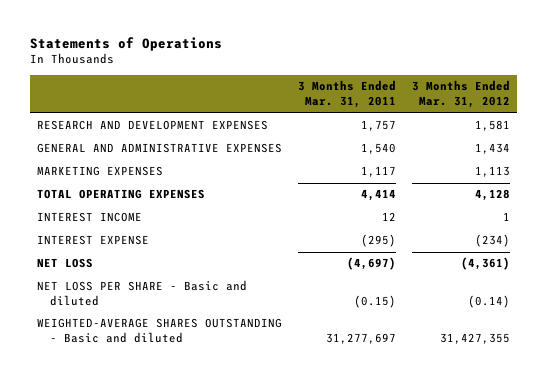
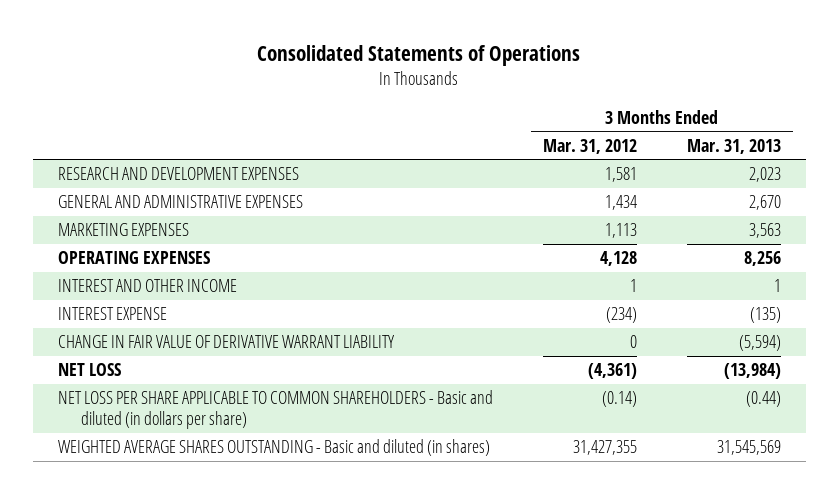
[29,36,222,51] Statements of Operations -> [257,45,581,67] Consolidated Statements of Operations
[297,80,396,109] 3 Months Ended Mar. 31, 2011 -> none
none -> [686,138,781,154] Mar. 31, 2013
[37,189,206,200] TOTAL OPERATING EXPENSES -> [58,251,211,265] OPERATING EXPENSES
[37,212,143,223] INTEREST INCOME -> [58,279,238,293] INTEREST AND OTHER INCOME
none -> [58,335,396,349] CHANGE IN FAIR VALUE OF DERIVATIVE WARRANT LIABILITY
[37,280,248,307] NET LOSS PER SHARE - Basic and diluted -> [58,390,494,430] NET LOSS PER SHARE APPLICABLE TO COMMON SHAREHOLDERS - Basic and diluted (in dollars per share)
[37,318,283,344] WEIGHTED-AVERAGE SHARES OUTSTANDING - Basic and diluted -> [58,439,491,457] WEIGHTED AVERAGE SHARES OUTSTANDING - Basic and diluted (in shares)

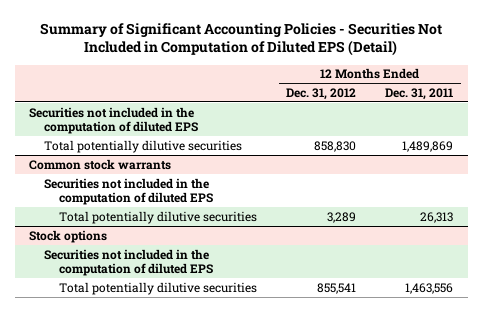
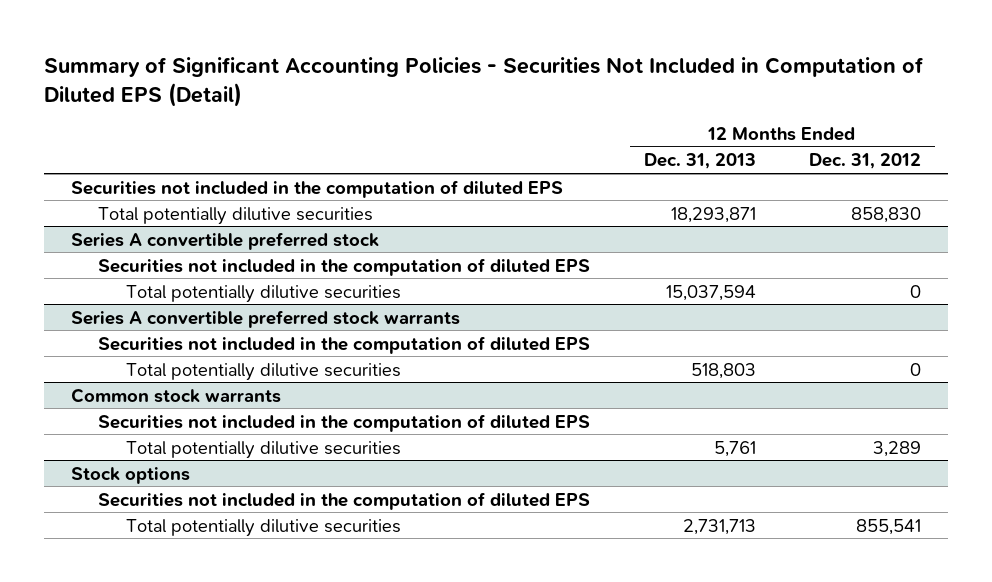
[385,87,454,100] Dec. 31, 2011 -> none
none -> [643,153,756,170] Dec. 31, 2013
none -> [70,231,379,250] Series A convertible preferred stock
none -> [98,257,591,276] Securities not included in the computation of diluted EPS
none -> [125,284,401,303] Total potentially dilutive securities
none -> [70,309,460,328] Series A convertible preferred stock warrants
none -> [98,335,591,354] Securities not included in the computation of diluted EPS
none -> [125,362,401,381] Total potentially dilutive securities

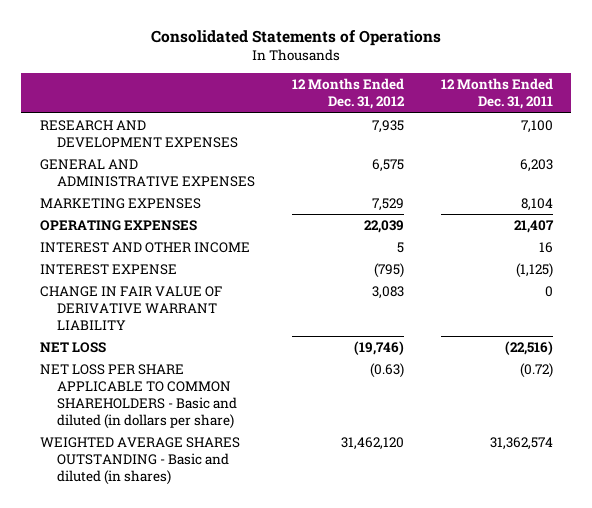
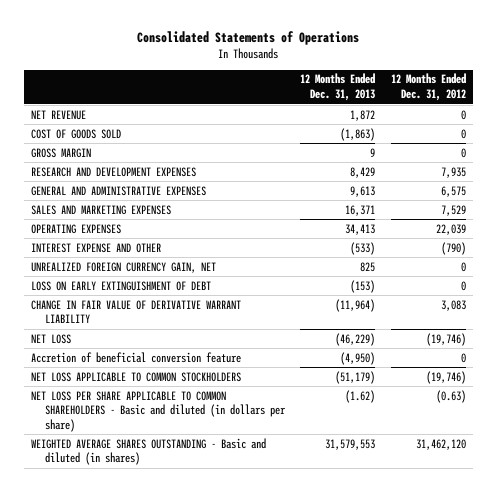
[440,78,553,110] 12 Months Ended Dec. 31, 2011 -> none
none -> [300,73,376,101] 12 Months Ended Dec. 31, 2013
none -> [31,109,87,120] NET REVENUE
none -> [31,128,122,139] COST OF GOODS SOLD
none -> [31,147,92,158] GROSS MARGIN
[39,197,201,209] MARKETING EXPENSES -> [31,204,172,215] SALES AND MARKETING EXPENSES
[39,241,250,253] INTEREST AND OTHER INCOME -> none
[39,263,177,275] INTEREST EXPENSE -> [31,242,162,253] INTEREST EXPENSE AND OTHER
[373,262,404,278] (795) -> [440,241,466,255] (790)
none -> [31,261,217,273] UNREALIZED FOREIGN CURRENCY GAIN, NET
none -> [31,280,212,291] LOSS ON EARLY EXTINGUISHMENT OF DEBT
none -> [31,351,242,363] Accretion of beneficial conversion feature
none -> [31,371,242,382] NET LOSS APPLICABLE TO COMMON STOCKHOLDERS

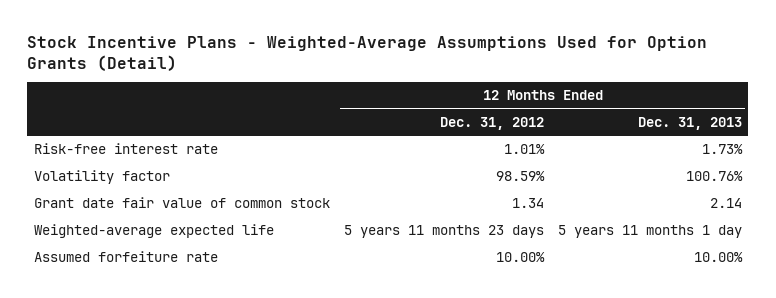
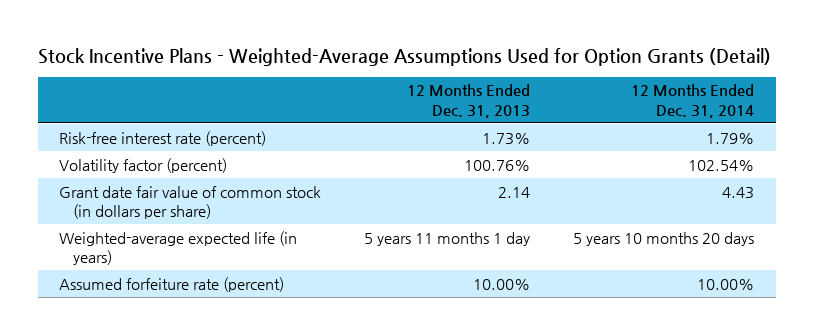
[439,116,544,130] Dec. 31, 2012 -> none
none -> [631,84,755,118] 12 Months Ended Dec. 31, 2014
[34,143,219,155] Risk-free interest rate -> [59,130,267,146] Risk-free interest rate (percent)
[34,170,171,185] Volatility factor -> [59,157,228,173] Volatility factor (percent)
[34,197,331,209] Grant date fair value of common stock -> [59,185,322,220] Grant date fair value of common stock (in dollars per share)
[34,224,275,239] Weighted-average expected life -> [59,230,298,266] Weighted-average expected life (in years)
[34,251,219,263] Assumed forfeiture rate -> [59,276,285,292] Assumed forfeiture rate (percent)

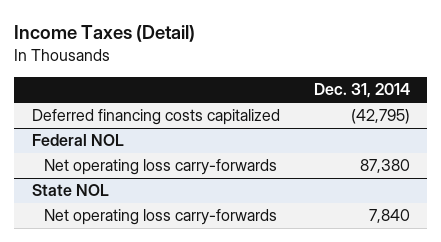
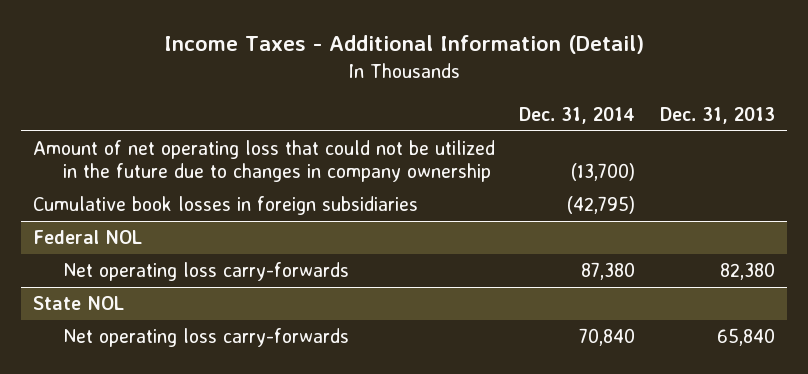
[14,25,196,43] Income Taxes (Detail) -> [163,35,644,55] Income Taxes - Additional Information (Detail)
none -> [659,106,775,124] Dec. 31, 2013
none -> [32,140,495,183] Amount of net operating loss that could not be utilized in the future due to changes in company ownership
[31,109,280,126] Deferred financing costs capitalized -> [32,196,418,216] Cumulative book losses in foreign subsidiaries
[368,209,410,224] 7,840 -> [579,328,636,347] 70,840

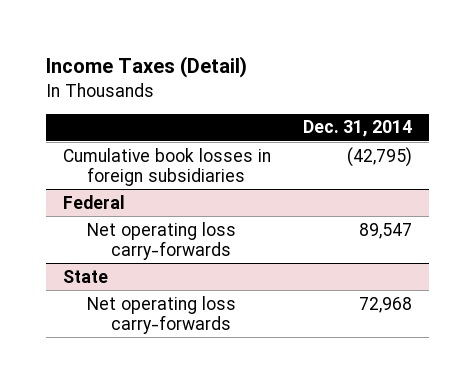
[163,35,644,55] Income Taxes - Additional Information (Detail) -> [46,56,248,79] Income Taxes (Detail)
[659,106,775,124] Dec. 31, 2013 -> none
[32,140,495,183] Amount of net operating loss that could not be utilized in the future due to changes in company ownership -> none
[32,230,142,245] Federal NOL -> [62,194,125,209] Federal
[581,262,636,281] 87,380 -> [359,222,413,239] 89,547
[32,296,124,311] State NOL -> [62,269,108,283] State
[579,328,636,347] 70,840 -> [359,296,413,313] 72,968

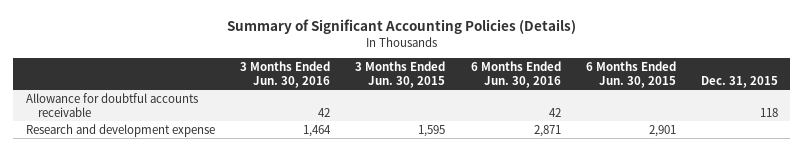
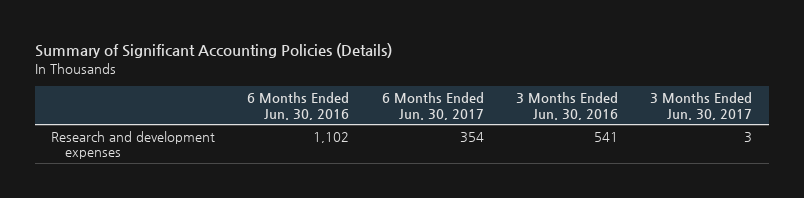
[355,61,446,89] 3 Months Ended Jun. 30, 2015 -> none
[585,61,676,89] 6 Months Ended Jun. 30, 2015 -> none
[700,76,778,89] Dec. 31, 2015 -> none
none -> [381,92,484,120] 6 Months Ended Jun. 30, 2017
none -> [650,92,753,120] 3 Months Ended Jun. 30, 2017
[26,92,199,117] Allowance for doubtful accounts receivable -> none
[26,123,216,137] Research and development expense -> [51,130,216,160] Research and development expenses
[303,124,332,137] 1,464 -> [594,131,619,142] 541
[533,124,561,137] 2,871 -> [313,131,350,143] 1,102

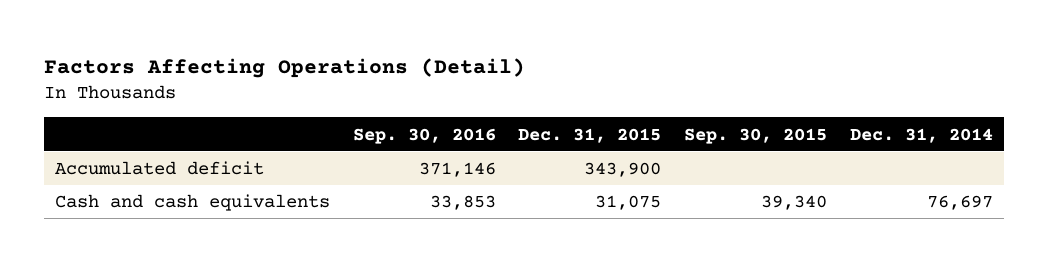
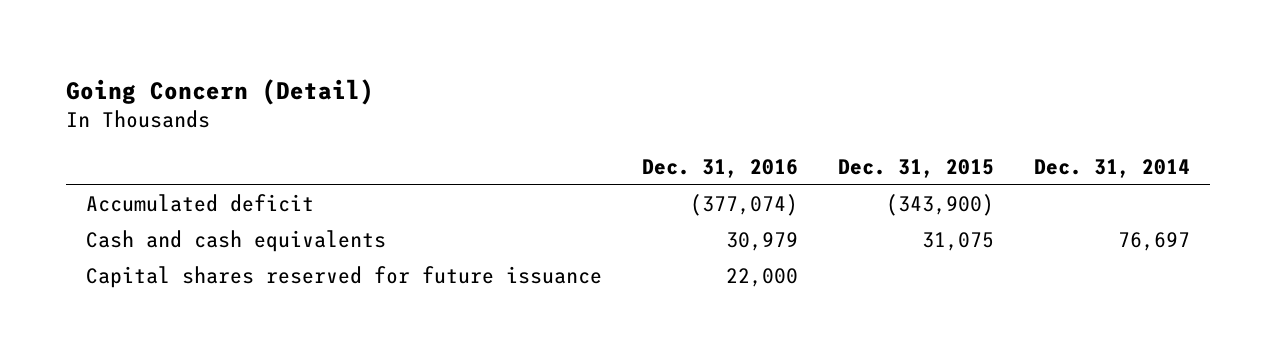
[43,57,525,78] Factors Affecting Operations (Detail) -> [65,78,374,105] Going Concern (Detail)
[352,127,496,144] Sep. 30, 2016 -> none
[683,127,827,144] Sep. 30, 2015 -> none
none -> [641,158,798,178] Dec. 31, 2016
[584,162,662,178] 343,900 -> [885,193,994,216] (343,900)
none -> [85,265,602,288] Capital shares reserved for future issuance

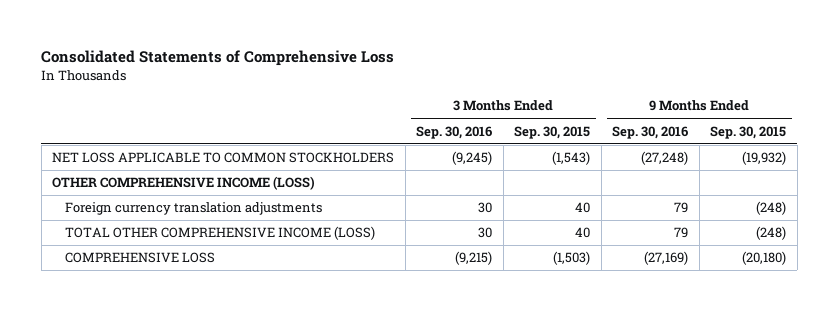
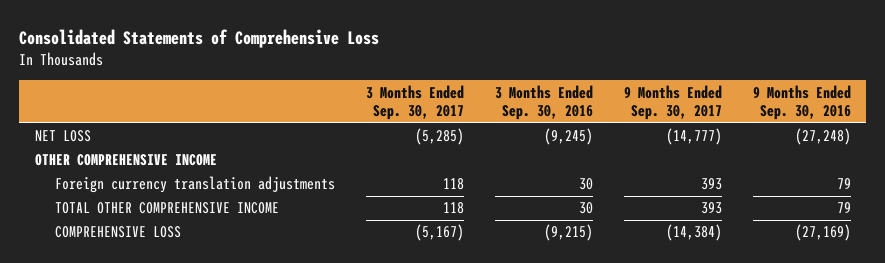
[514,125,591,139] Sep. 30, 2015 -> none
[710,125,787,139] Sep. 30, 2015 -> none
none -> [365,84,464,120] 3 Months Ended Sep. 30, 2017
none -> [623,84,722,120] 9 Months Ended Sep. 30, 2017
[52,152,395,164] NET LOSS APPLICABLE TO COMMON STOCKHOLDERS -> [34,130,91,143] NET LOSS
[52,176,316,191] OTHER COMPREHENSIVE INCOME (LOSS) -> [34,154,217,167] OTHER COMPREHENSIVE INCOME
[65,226,376,241] TOTAL OTHER COMPREHENSIVE INCOME (LOSS) -> [55,202,280,215] TOTAL OTHER COMPREHENSIVE INCOME

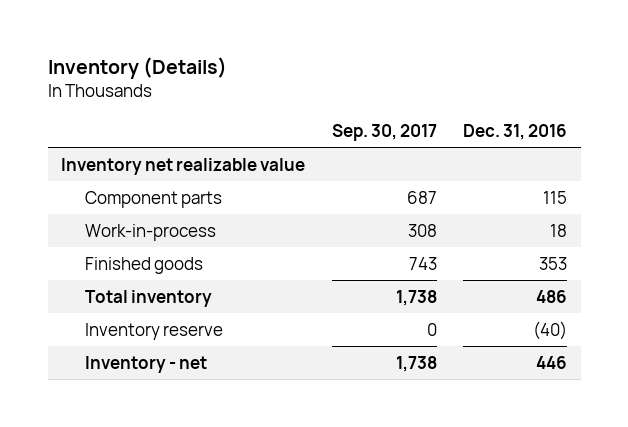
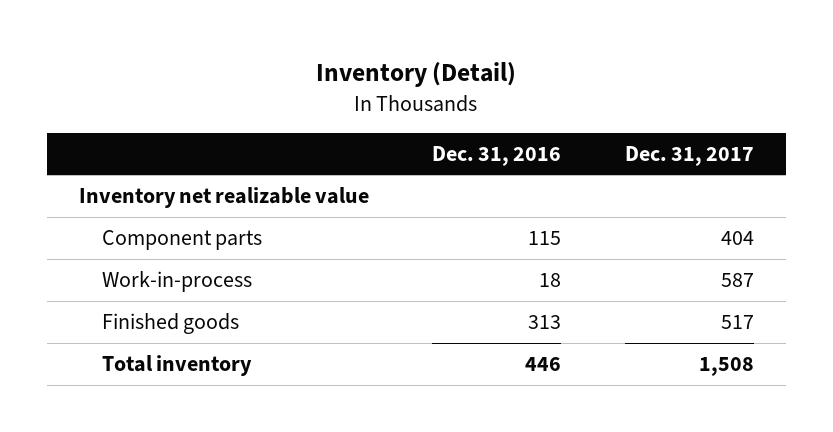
[47,57,227,80] Inventory (Details) -> [316,62,517,88] Inventory (Detail)
[331,124,437,142] Sep. 30, 2017 -> none
none -> [625,145,755,166] Dec. 31, 2017
[84,322,223,340] Inventory reserve -> none
[84,355,207,373] Inventory - net -> none
[539,256,568,270] 353 -> [528,315,562,330] 313
[536,289,568,303] 486 -> [525,357,562,372] 446

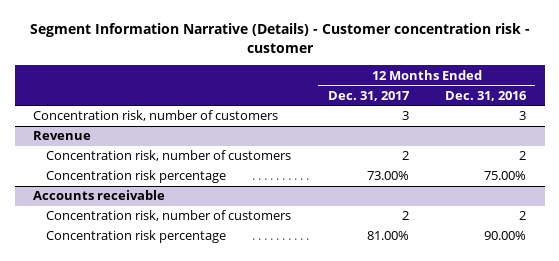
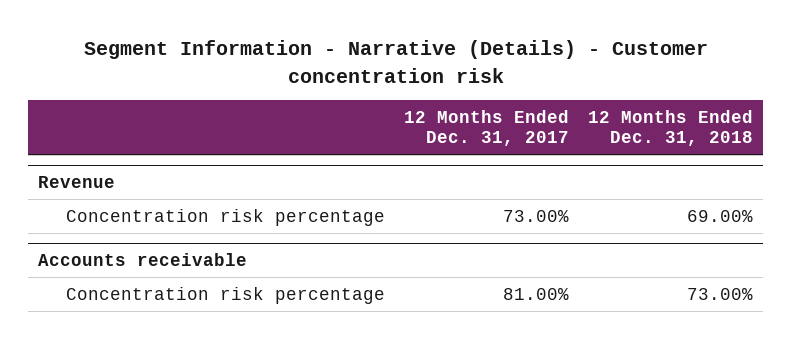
[29,22,530,53] Segment Information Narrative (Details) - Customer concentration risk - customer -> [83,40,708,83] Segment Information - Narrative (Details) - Customer concentration risk
[445,90,528,101] Dec. 31, 2016 -> none
none -> [588,109,754,147] 12 Months Ended Dec. 31, 2018
[33,110,279,122] Concentration risk, number of customers -> none
[46,150,292,162] Concentration risk, number of customers -> none
[46,210,292,222] Concentration risk, number of customers -> none

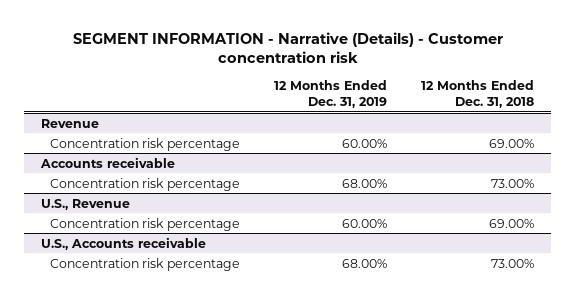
[83,40,708,83] Segment Information - Narrative (Details) - Customer concentration risk -> [72,31,503,64] SEGMENT INFORMATION - Narrative (Details) - Customer concentration risk
[404,109,570,147] 12 Months Ended Dec. 31, 2017 -> none
none -> [274,80,388,108] 12 Months Ended Dec. 31, 2019
none -> [41,198,131,210] U.S., Revenue
none -> [50,217,241,231] Concentration risk percentage
none -> [41,236,207,250] U.S., Accounts receivable
none -> [50,257,241,271] Concentration risk percentage

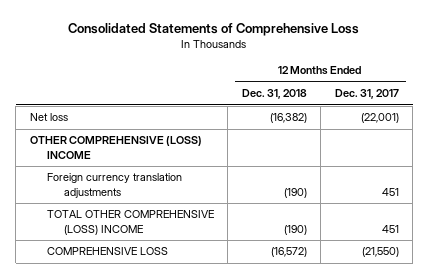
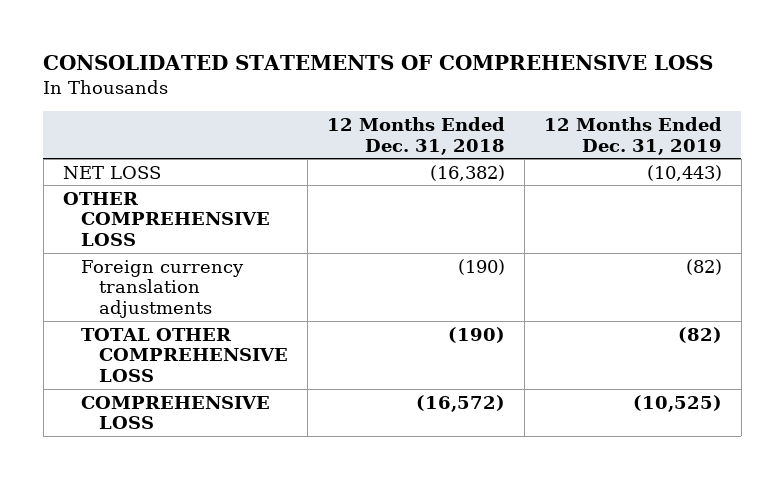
[68,22,360,36] Consolidated Statements of Comprehensive Loss -> [43,55,714,71] CONSOLIDATED STATEMENTS OF COMPREHENSIVE LOSS
[334,89,399,100] Dec. 31, 2017 -> none
none -> [543,116,722,155] 12 Months Ended Dec. 31, 2019
[29,113,68,122] Net loss -> [62,165,161,179] NET LOSS
[29,136,202,159] OTHER COMPREHENSIVE (LOSS) INCOME -> [62,191,270,246] OTHER COMPREHENSIVE LOSS
[46,210,214,235] TOTAL OTHER COMPREHENSIVE (LOSS) INCOME -> [80,327,288,382] TOTAL OTHER COMPREHENSIVE LOSS

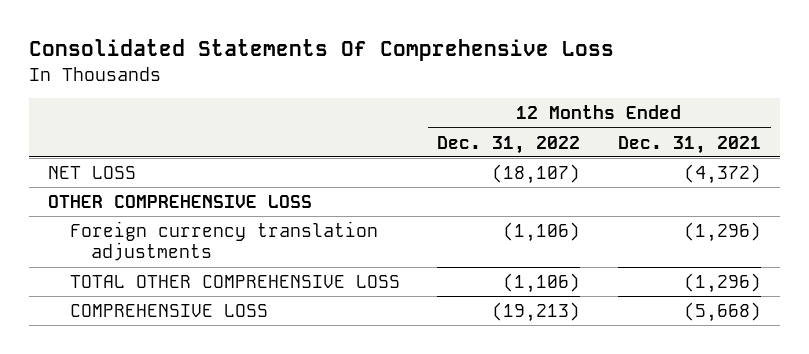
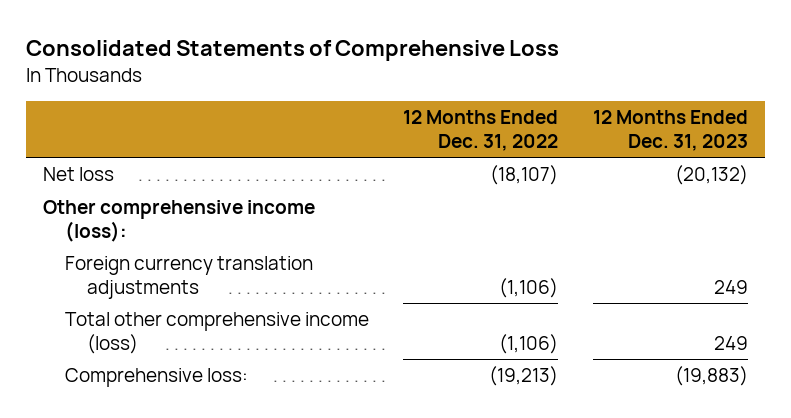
[28,39,614,62] Consolidated Statements Of Comprehensive Loss -> [26,39,560,61] Consolidated Statements of Comprehensive Loss
[618,135,762,154] Dec. 31, 2021 -> none
none -> [592,110,748,151] 12 Months Ended Dec. 31, 2023
[47,165,136,179] NET LOSS -> [43,167,115,182] Net loss
[47,194,312,208] OTHER COMPREHENSIVE LOSS -> [43,200,316,242] Other comprehensive income (loss):
[69,274,400,288] TOTAL OTHER COMPREHENSIVE LOSS -> [65,312,370,354] Total other comprehensive income (loss)
[69,303,268,317] COMPREHENSIVE LOSS -> [65,368,249,388] Comprehensive loss:

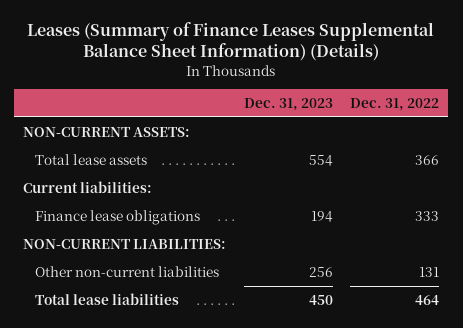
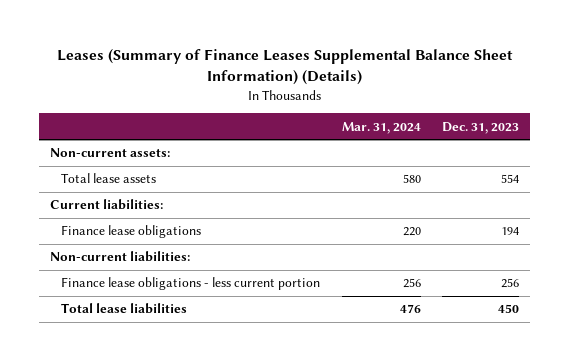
[350,98,440,112] Dec. 31, 2022 -> none
none -> [341,121,421,134] Mar. 31, 2024
[23,126,191,137] NON-CURRENT ASSETS: -> [49,148,170,158] Non-current assets:
[23,238,227,249] NON-CURRENT LIABILITIES: -> [49,251,190,263] Non-current liabilities:
[35,265,220,277] Other non-current liabilities -> [61,277,321,291] Finance lease obligations - less current portion

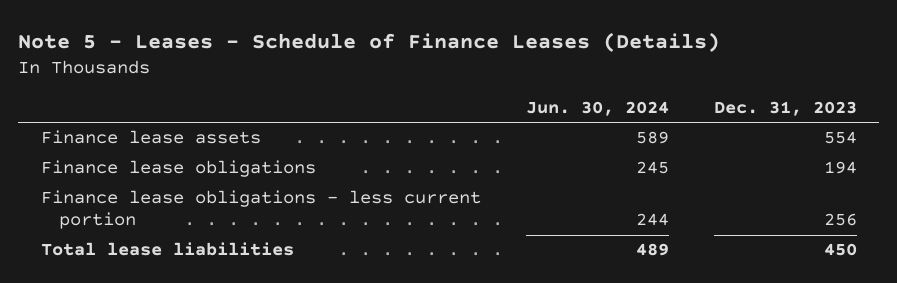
[56,49,513,86] Leases (Summary of Finance Leases Supplemental Balance Sheet Information) (Details) -> [18,31,721,52] Note 5 - Leases - Schedule of Finance Leases (Details)
[341,121,421,134] Mar. 31, 2024 -> none
none -> [525,101,669,117] Jun. 30, 2024
[49,148,170,158] Non-current assets: -> none
[49,199,163,211] Current liabilities: -> none
[61,173,157,184] Total lease assets -> [40,130,261,145] Finance lease assets
[49,251,190,263] Non-current liabilities: -> none

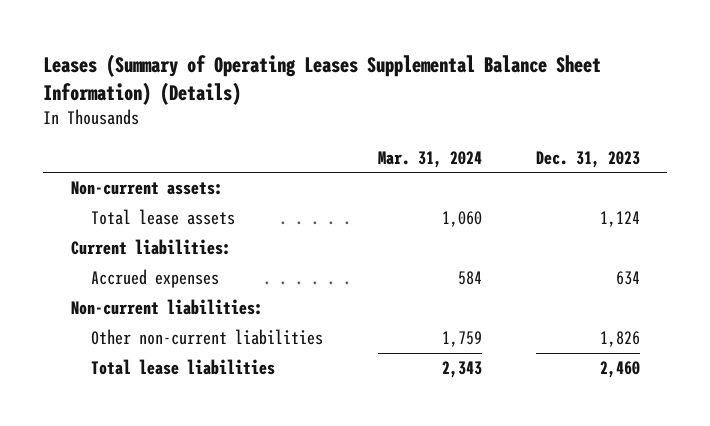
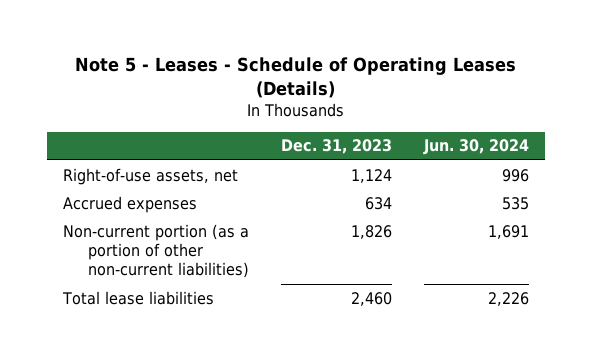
[43,53,602,105] Leases (Summary of Operating Leases Supplemental Balance Sheet Information) (Details) -> [75,57,517,99] Note 5 - Leases - Schedule of Operating Leases (Details)
[377,150,482,168] Mar. 31, 2024 -> none
none -> [422,139,529,156] Jun. 30, 2024
[70,181,223,196] Non-current assets: -> none
[70,239,231,256] Current liabilities: -> none
[91,209,236,226] Total lease assets -> [63,167,239,185] Right-of-use assets, net
[70,299,263,316] Non-current liabilities: -> none
[91,329,324,346] Other non-current liabilities -> [63,223,250,279] Non-current portion (as a portion of other non-current liabilities)

